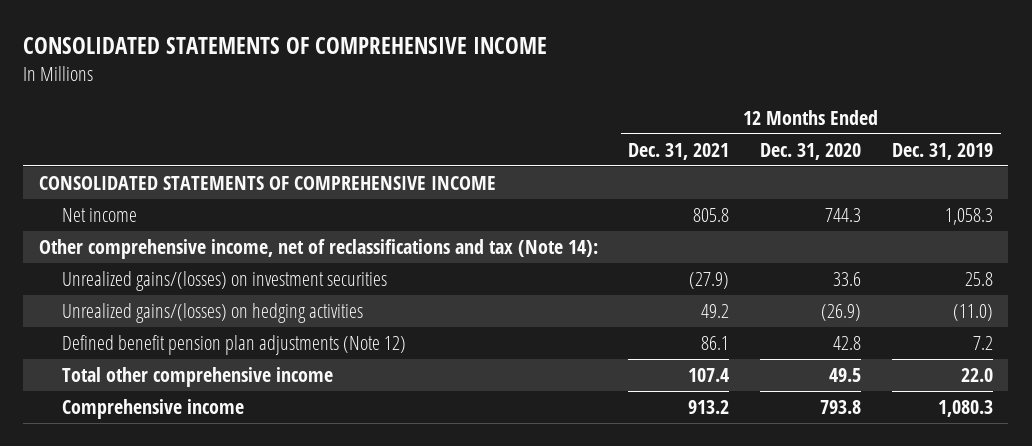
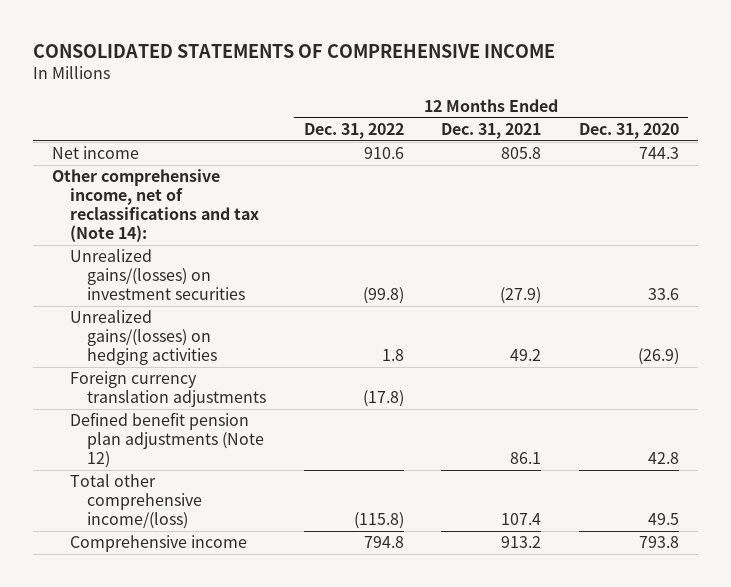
[891,142,993,160] Dec. 31, 2019 -> none
none -> [303,122,404,139] Dec. 31, 2022
[38,176,496,191] CONSOLIDATED STATEMENTS OF COMPREHENSIVE INCOME -> none
none -> [69,371,267,408] Foreign currency translation adjustments
[62,367,334,388] Total other comprehensive income -> [69,474,203,530] Total other comprehensive income/(loss)

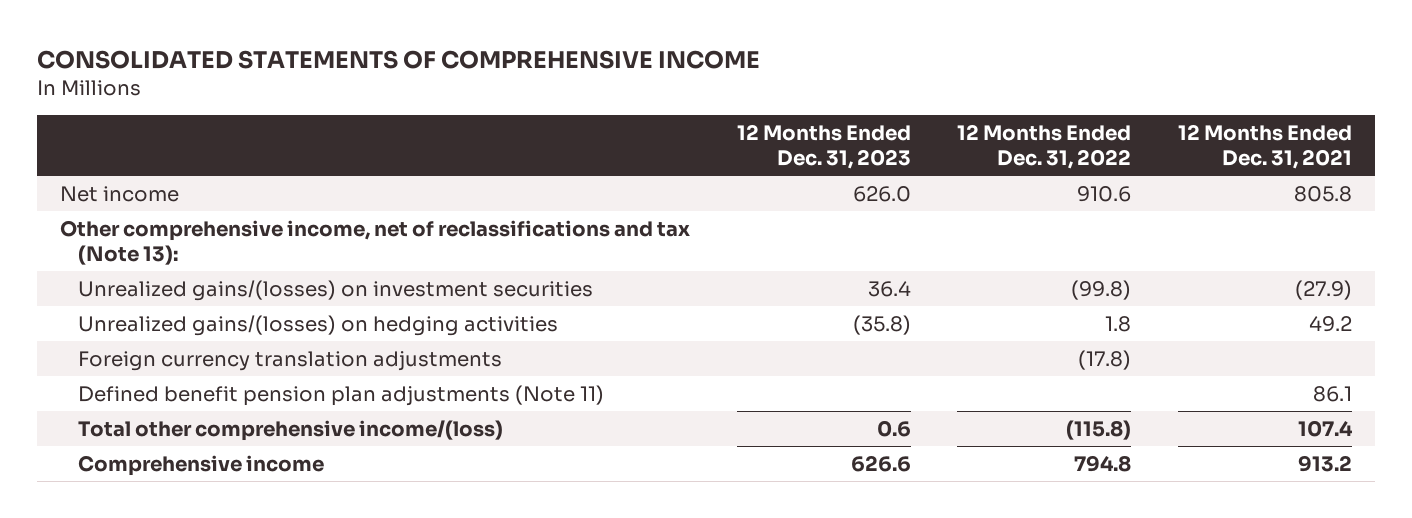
[578,122,679,139] Dec. 31, 2020 -> none
none -> [736,123,911,169] 12 Months Ended Dec. 31, 2023
[52,169,259,243] Other comprehensive income, net of reclassifications and tax (Note 14): -> [59,219,690,266] Other comprehensive income, net of reclassifications and tax (Note 13):
[69,412,265,469] Defined benefit pension plan adjustments (Note 12) -> [78,384,605,406] Defined benefit pension plan adjustments (Note 11)

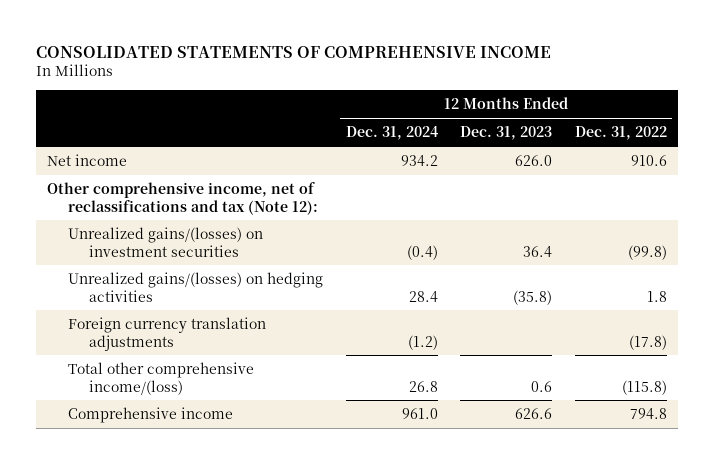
[1177,123,1352,169] 12 Months Ended Dec. 31, 2021 -> none
none -> [345,126,438,141] Dec. 31, 2024
[59,219,690,266] Other comprehensive income, net of reclassifications and tax (Note 13): -> [47,182,318,215] Other comprehensive income, net of reclassifications and tax (Note 12):
[78,384,605,406] Defined benefit pension plan adjustments (Note 11) -> none

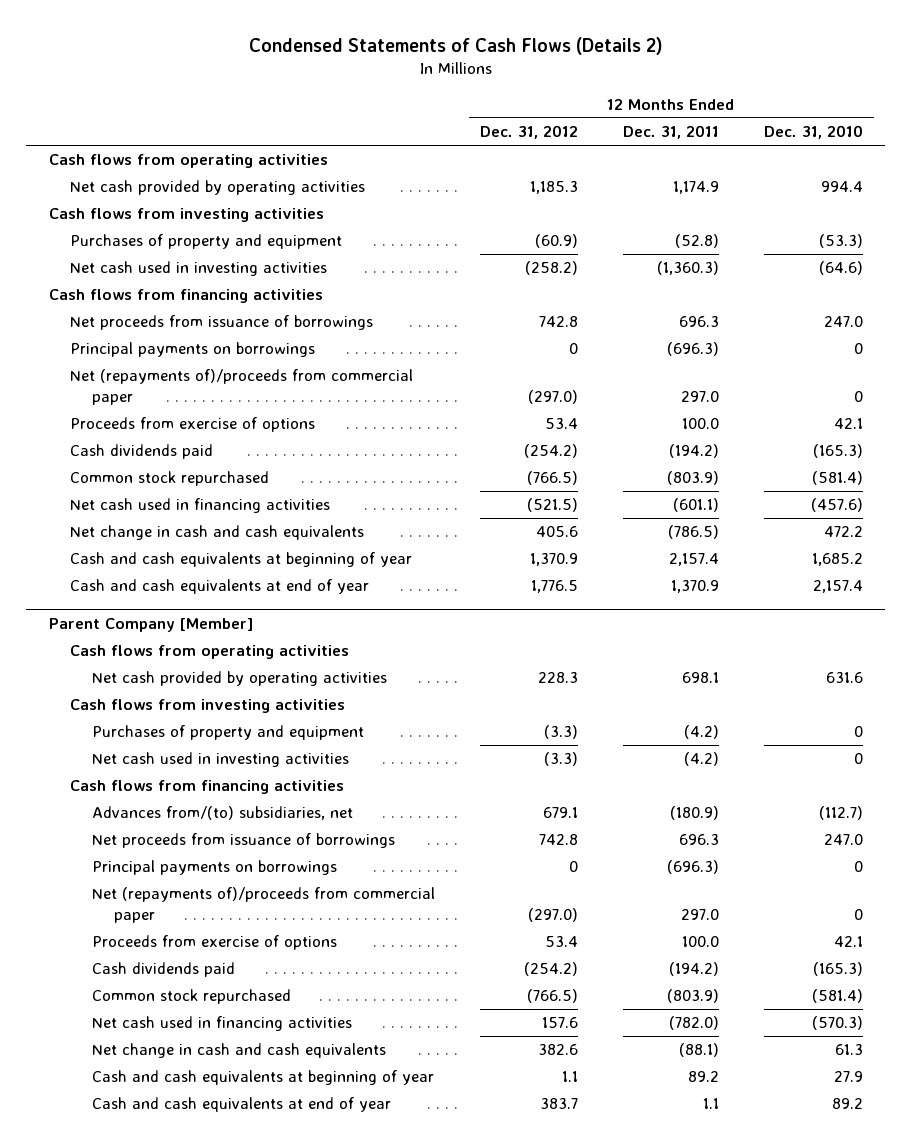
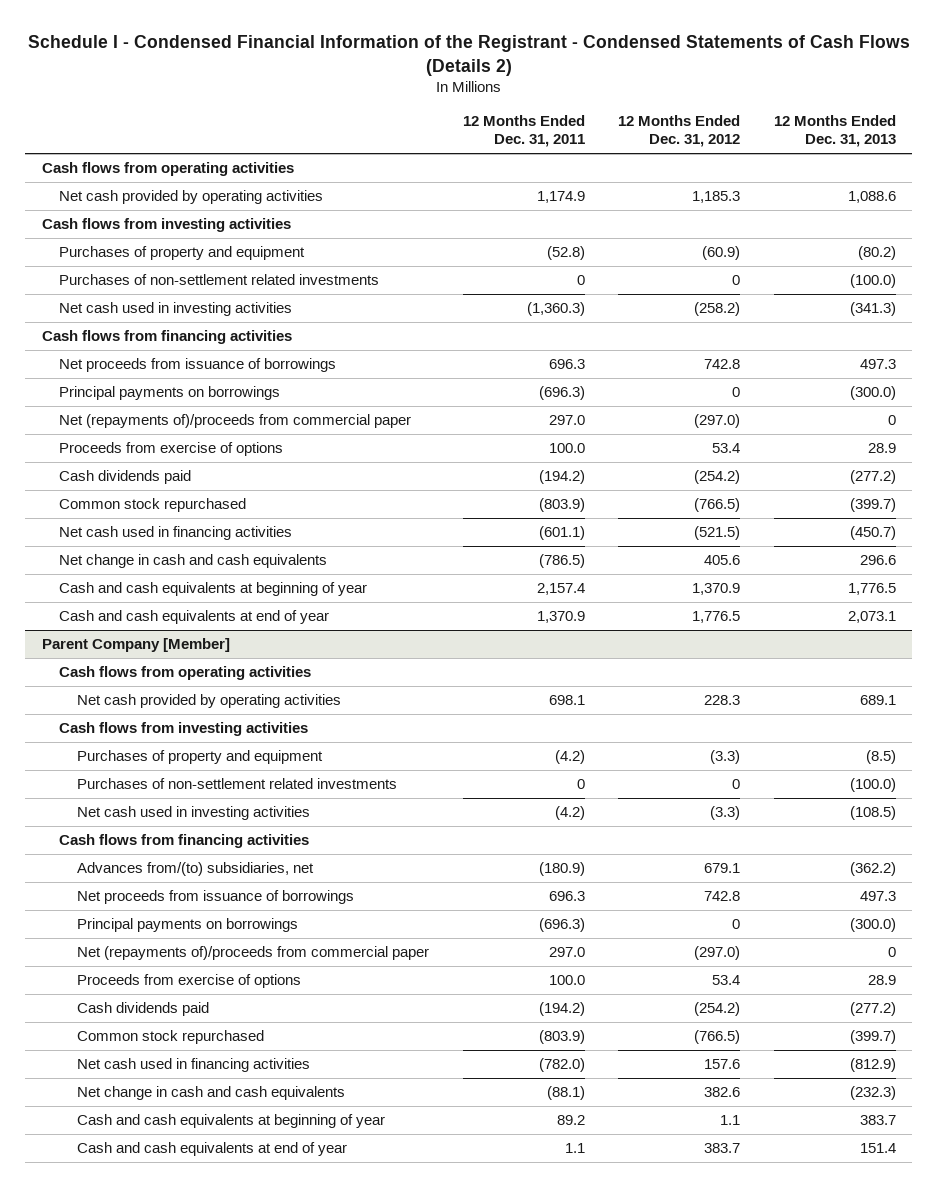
[248,36,663,55] Condensed Statements of Cash Flows (Details 2) -> [27,35,910,76] Schedule I - Condensed Financial Information of the Registrant - Condensed Statements of Cash Flows (Details 2)
[763,125,863,140] Dec. 31, 2010 -> none
none -> [773,115,896,148] 12 Months Ended Dec. 31, 2013
none -> [59,274,380,286] Purchases of non-settlement related investments
none -> [77,778,398,790] Purchases of non-settlement related investments

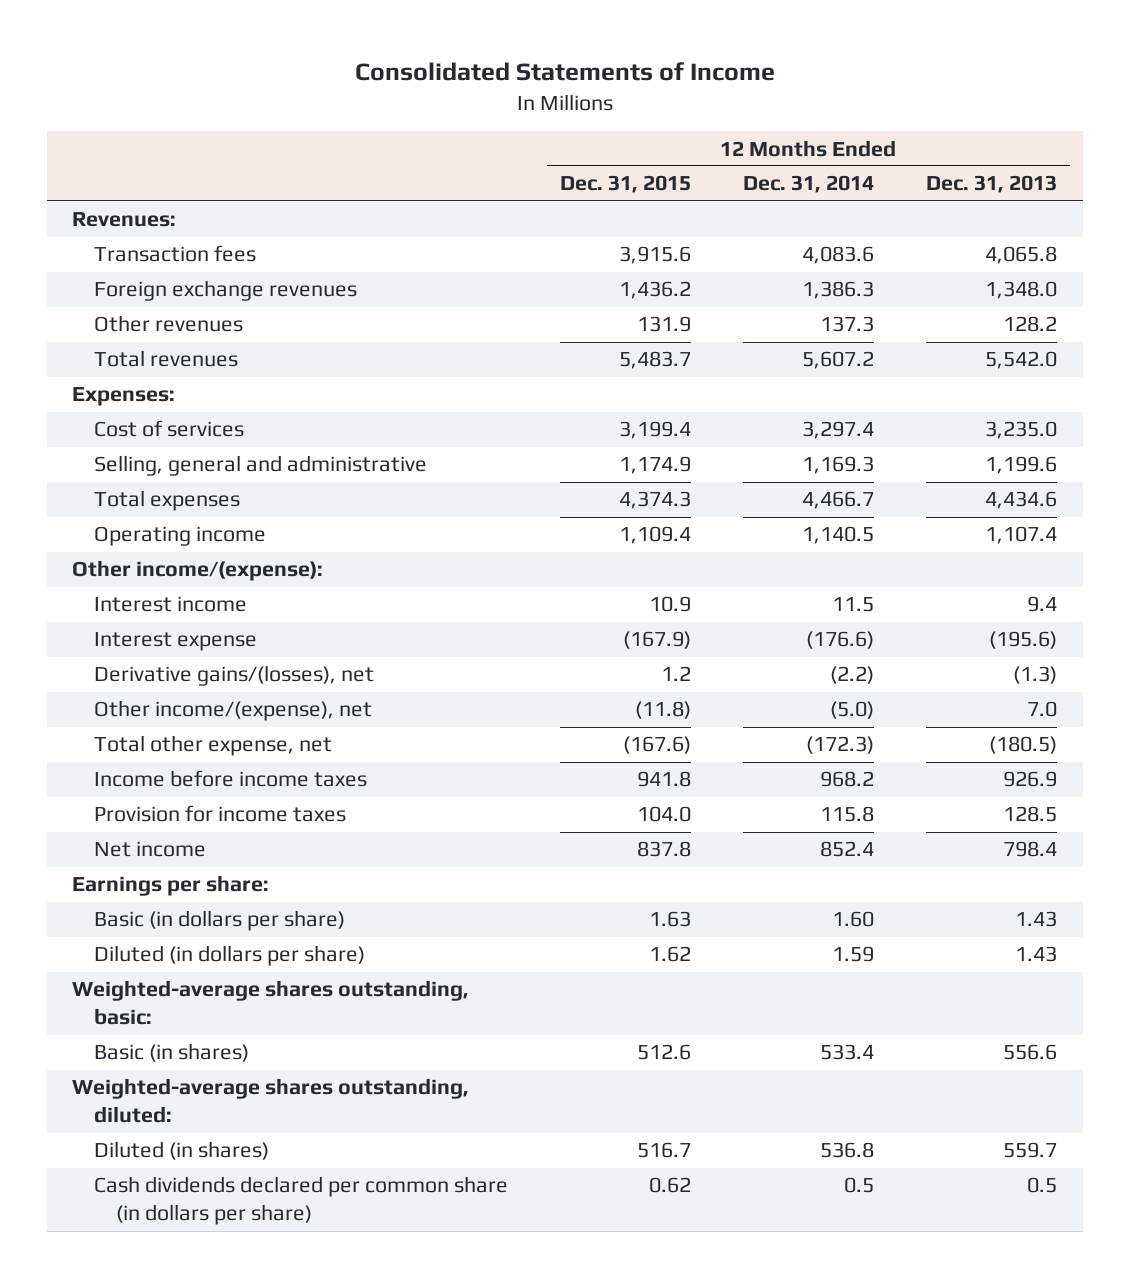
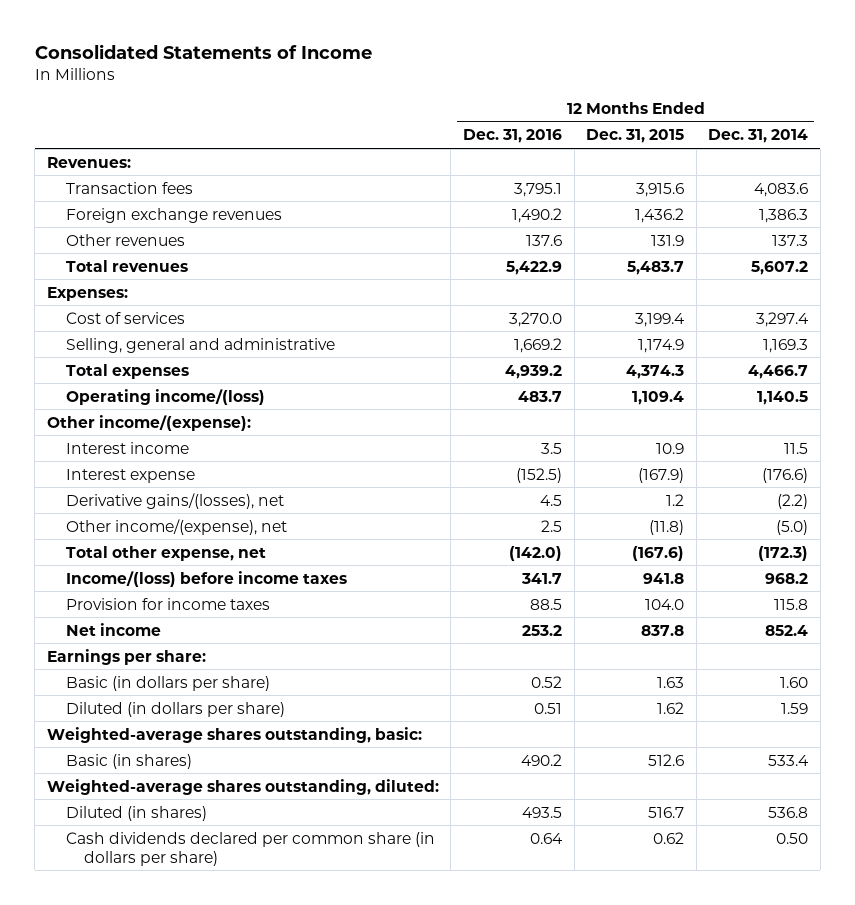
[925,175,1057,194] Dec. 31, 2013 -> none
none -> [463,129,563,144] Dec. 31, 2016
[94,526,267,547] Operating income -> [65,388,265,405] Operating income/(loss)
[94,770,368,788] Income before income taxes -> [65,570,347,587] Income/(loss) before income taxes
[843,1177,874,1194] 0.5 -> [776,832,809,844] 0.50

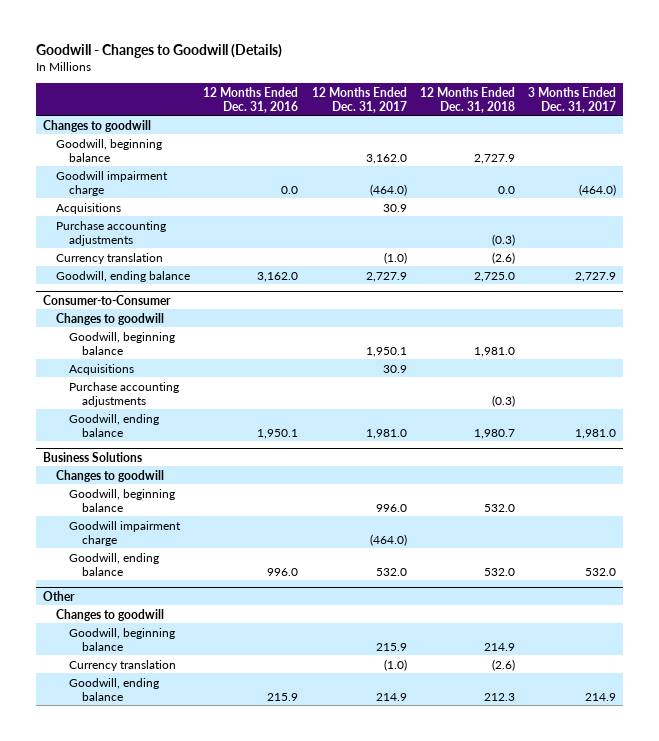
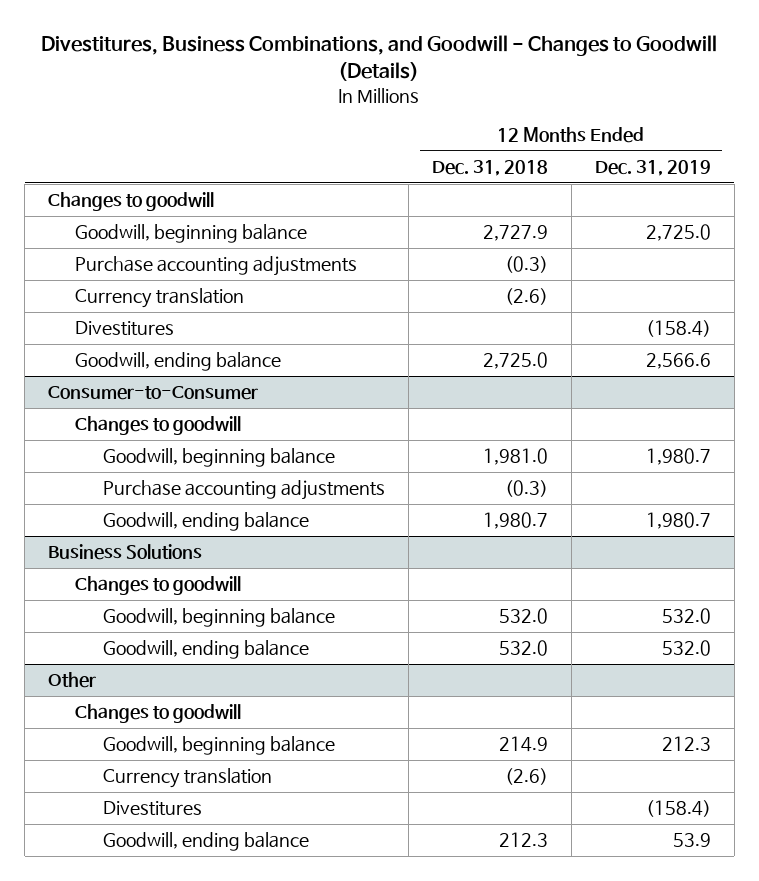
[35,43,282,58] Goodwill - Changes to Goodwill (Details) -> [41,35,718,82] Divestitures, Business Combinations, and Goodwill - Changes to Goodwill (Details)
[203,86,299,113] 12 Months Ended Dec. 31, 2016 -> none
[311,86,407,113] 12 Months Ended Dec. 31, 2017 -> none
[528,86,617,113] 3 Months Ended Dec. 31, 2017 -> none
none -> [594,160,711,177] Dec. 31, 2019
[55,170,168,196] Goodwill impairment charge -> none
[55,202,121,214] Acquisitions -> none
none -> [75,321,175,337] Divestitures
[69,363,135,375] Acquisitions -> none
[69,520,182,546] Goodwill impairment charge -> none
none -> [102,801,202,817] Divestitures

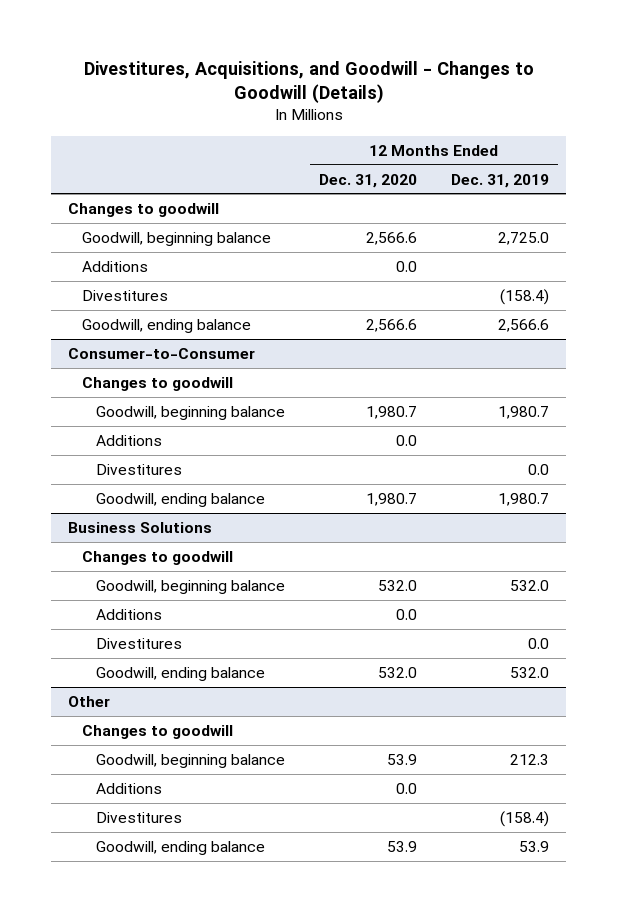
[41,35,718,82] Divestitures, Business Combinations, and Goodwill - Changes to Goodwill (Details) -> [83,61,534,104] Divestitures, Acquisitions, and Goodwill - Changes to Goodwill (Details)
[431,160,548,177] Dec. 31, 2018 -> none
none -> [318,173,417,188] Dec. 31, 2020
[75,256,358,277] Purchase accounting adjustments -> none
[75,288,245,309] Currency translation -> none
none -> [81,260,148,272] Additions
[102,480,385,501] Purchase accounting adjustments -> none
none -> [95,434,162,446] Additions
none -> [95,463,182,475] Divestitures
none -> [95,608,162,620] Additions
none -> [95,637,182,649] Divestitures
[102,768,272,789] Currency translation -> none
none -> [95,782,162,794] Additions

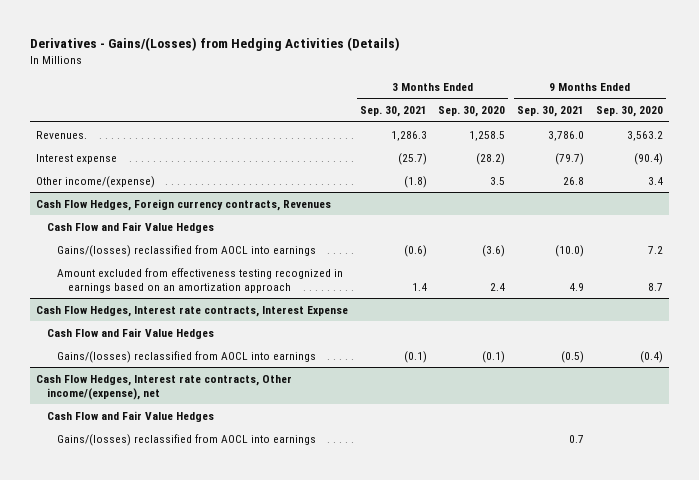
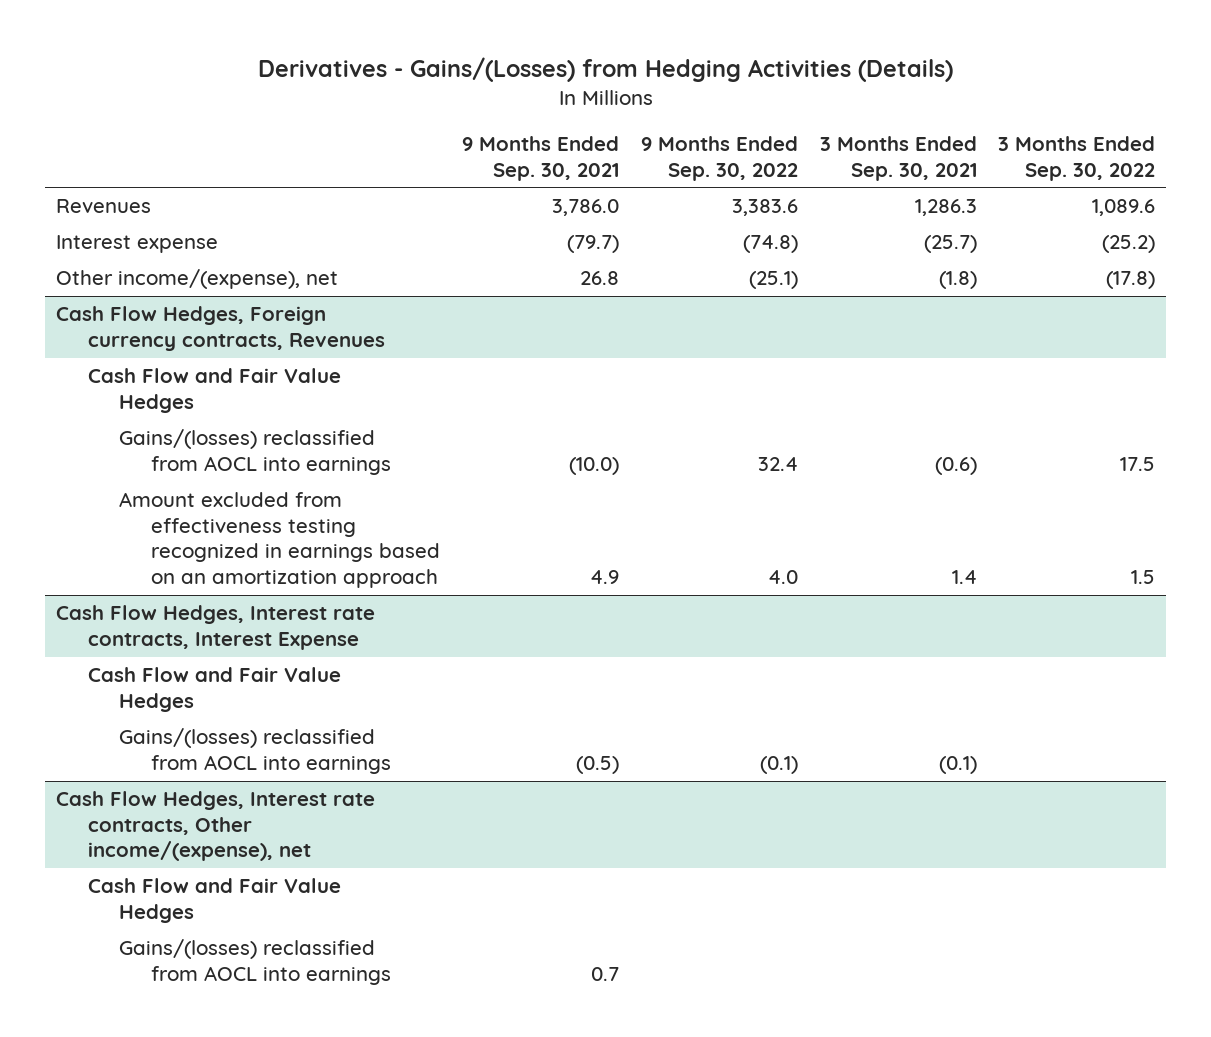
[438,106,506,118] Sep. 30, 2020 -> none
[595,106,663,118] Sep. 30, 2020 -> none
none -> [640,136,798,181] 9 Months Ended Sep. 30, 2022
none -> [998,136,1156,181] 3 Months Ended Sep. 30, 2022
[36,130,88,139] Revenues. -> [56,199,152,214] Revenues
[36,175,156,188] Other income/(expense) -> [56,269,339,290] Other income/(expense), net

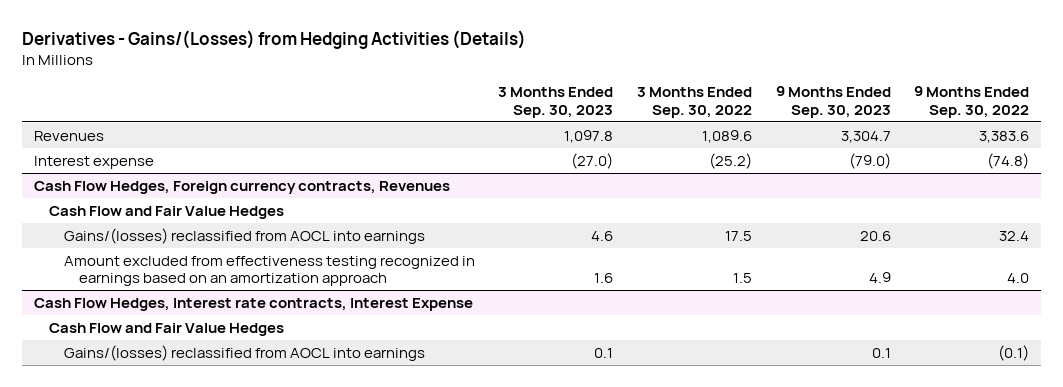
[461,136,619,181] 9 Months Ended Sep. 30, 2021 -> none
[819,136,977,181] 3 Months Ended Sep. 30, 2021 -> none
none -> [498,87,614,118] 3 Months Ended Sep. 30, 2023
none -> [775,86,891,118] 9 Months Ended Sep. 30, 2023
[56,269,339,290] Other income/(expense), net -> none
[56,791,376,862] Cash Flow Hedges, Interest rate contracts, Other income/(expense), net -> none
[87,878,341,923] Cash Flow and Fair Value Hedges -> none
[119,939,391,985] Gains/(losses) reclassified from AOCL into earnings -> none

